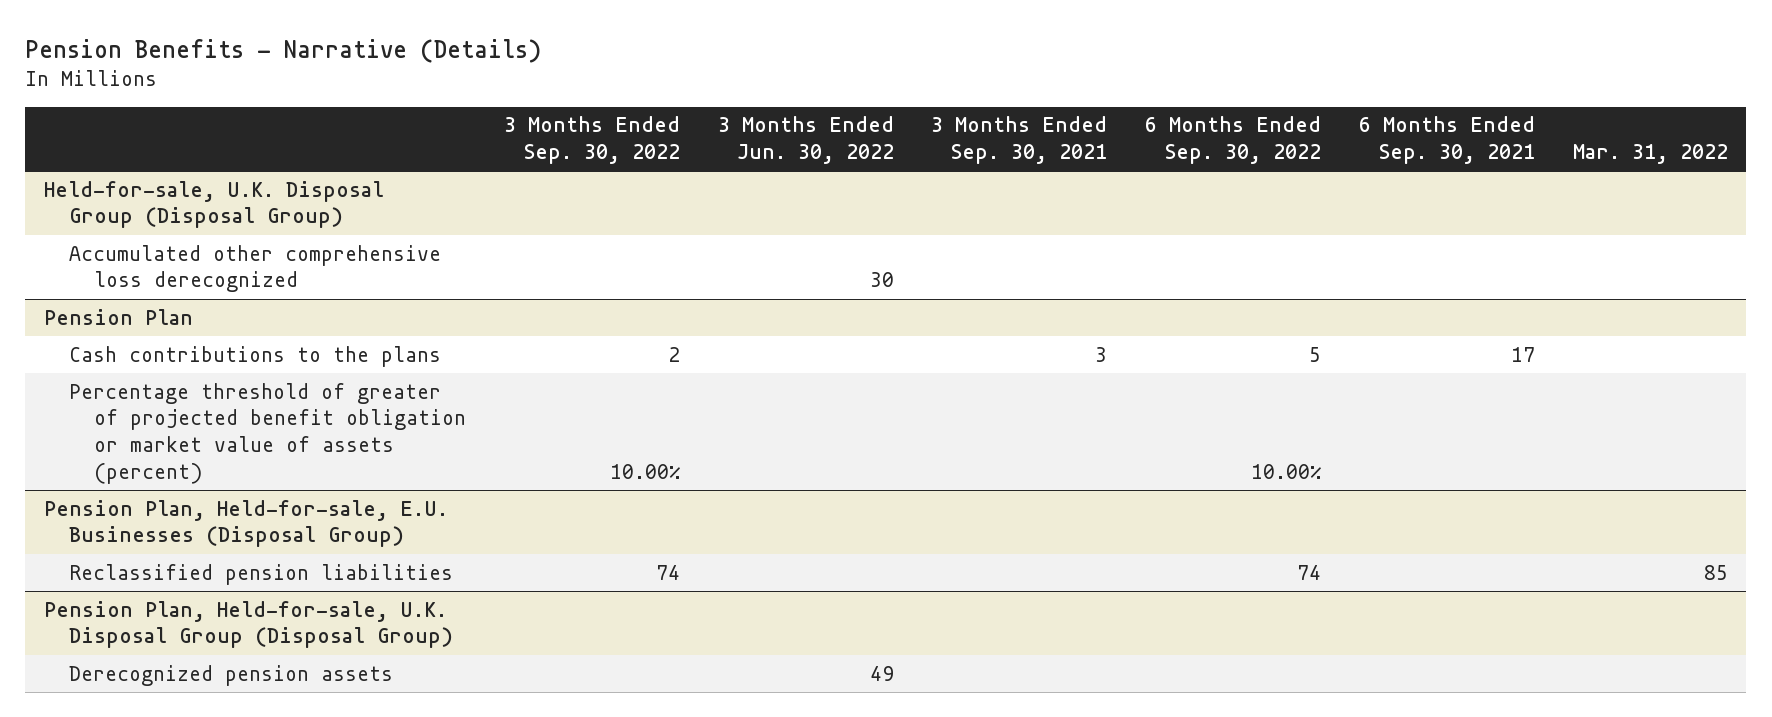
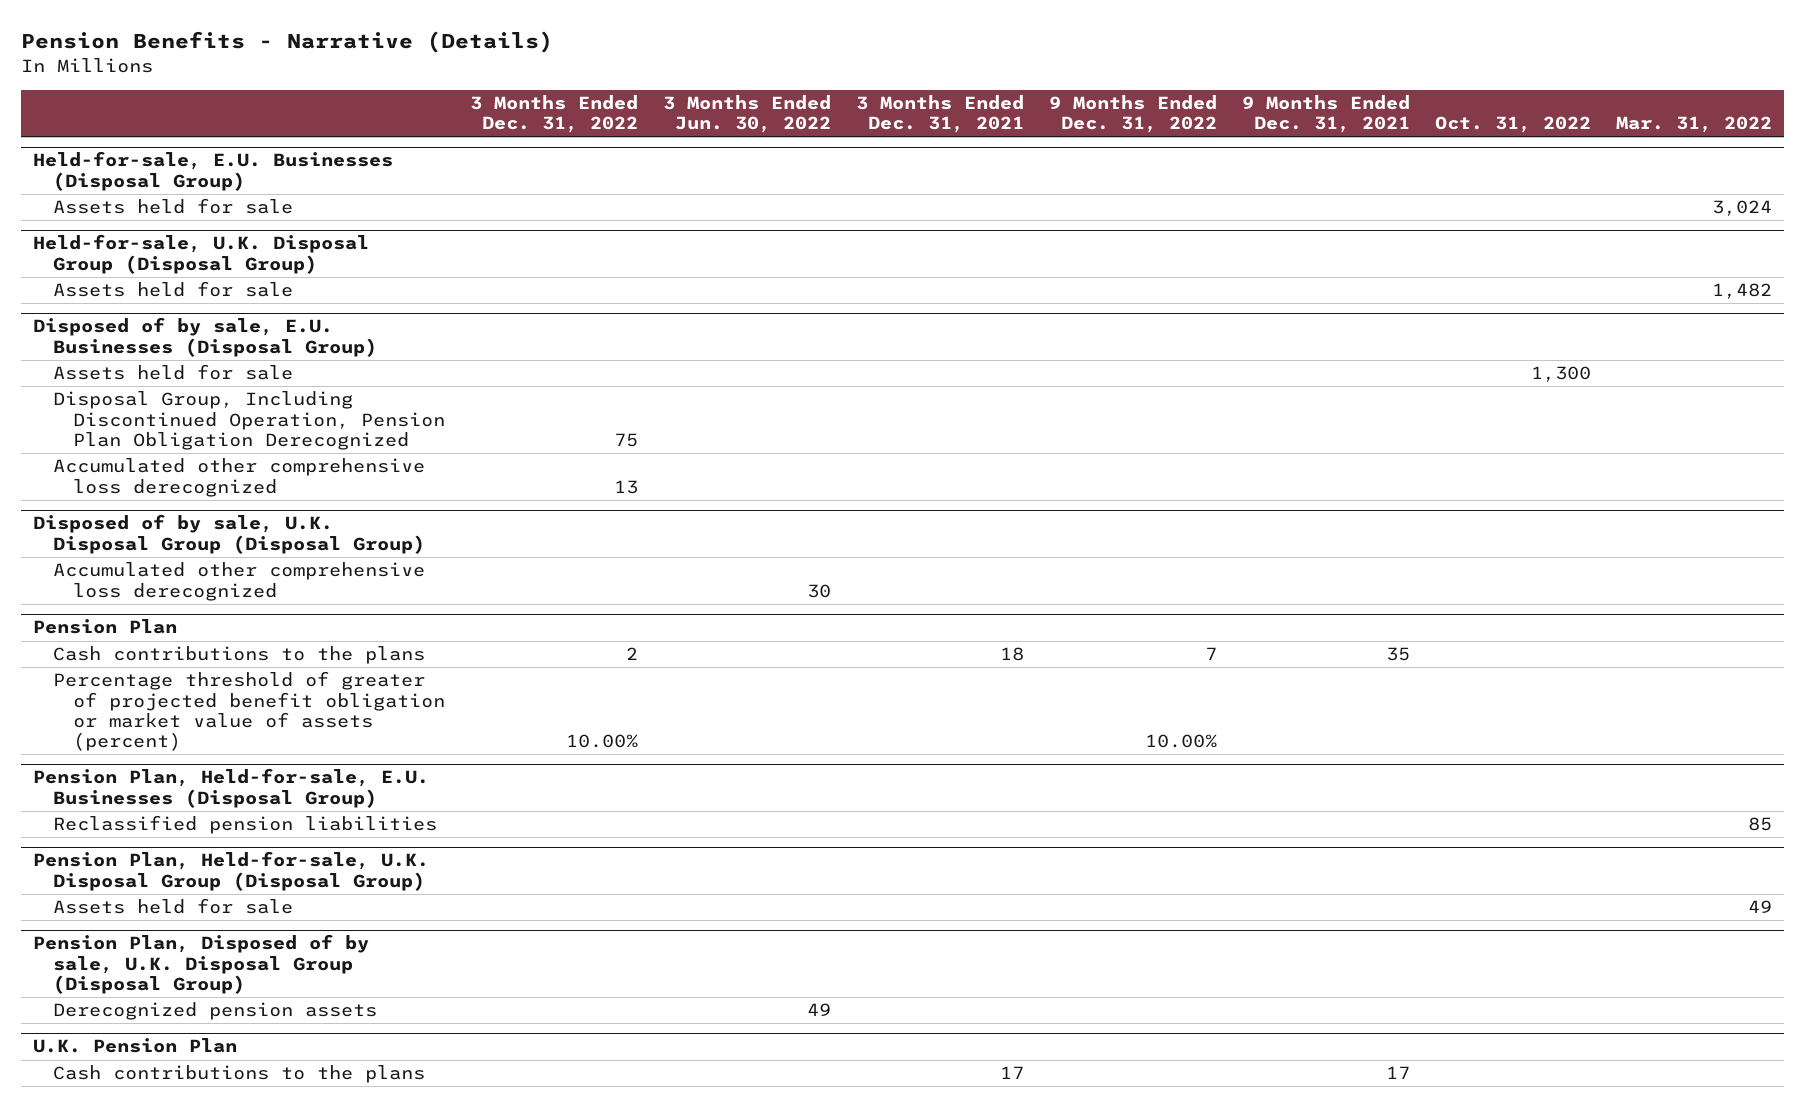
[503,116,680,165] 3 Months Ended Sep. 30, 2022 -> none
[931,116,1108,165] 3 Months Ended Sep. 30, 2021 -> none
[1145,116,1322,165] 6 Months Ended Sep. 30, 2022 -> none
[1358,116,1535,165] 6 Months Ended Sep. 30, 2021 -> none
none -> [469,94,638,134] 3 Months Ended Dec. 31, 2022
none -> [855,94,1024,134] 3 Months Ended Dec. 31, 2021
none -> [1048,94,1217,134] 9 Months Ended Dec. 31, 2022
none -> [1241,94,1410,134] 9 Months Ended Dec. 31, 2021
none -> [1434,116,1591,134] Oct. 31, 2022
none -> [33,151,394,191] Held-for-sale, E.U. Businesses (Disposal Group)
none -> [53,198,294,215] Assets held for sale
[69,244,442,293] Accumulated other comprehensive loss derecognized -> none
none -> [53,281,294,298] Assets held for sale
none -> [33,317,378,357] Disposed of by sale, E.U. Businesses (Disposal Group)
none -> [53,364,294,381] Assets held for sale
none -> [53,391,445,450] Disposal Group, Including Discontinued Operation, Pension Plan Obligation Derecognized
none -> [53,458,426,497] Accumulated other comprehensive loss derecognized
none -> [33,514,426,554] Disposed of by sale, U.K. Disposal Group (Disposal Group)
none -> [53,562,426,601] Accumulated other comprehensive loss derecognized
[69,664,394,686] Derecognized pension assets -> none
none -> [53,898,294,915] Assets held for sale
none -> [33,934,370,995] Pension Plan, Disposed of by sale, U.K. Disposal Group (Disposal Group)
none -> [53,1002,378,1021] Derecognized pension assets
none -> [33,1038,238,1054] U.K. Pension Plan
none -> [53,1065,426,1084] Cash contributions to the plans

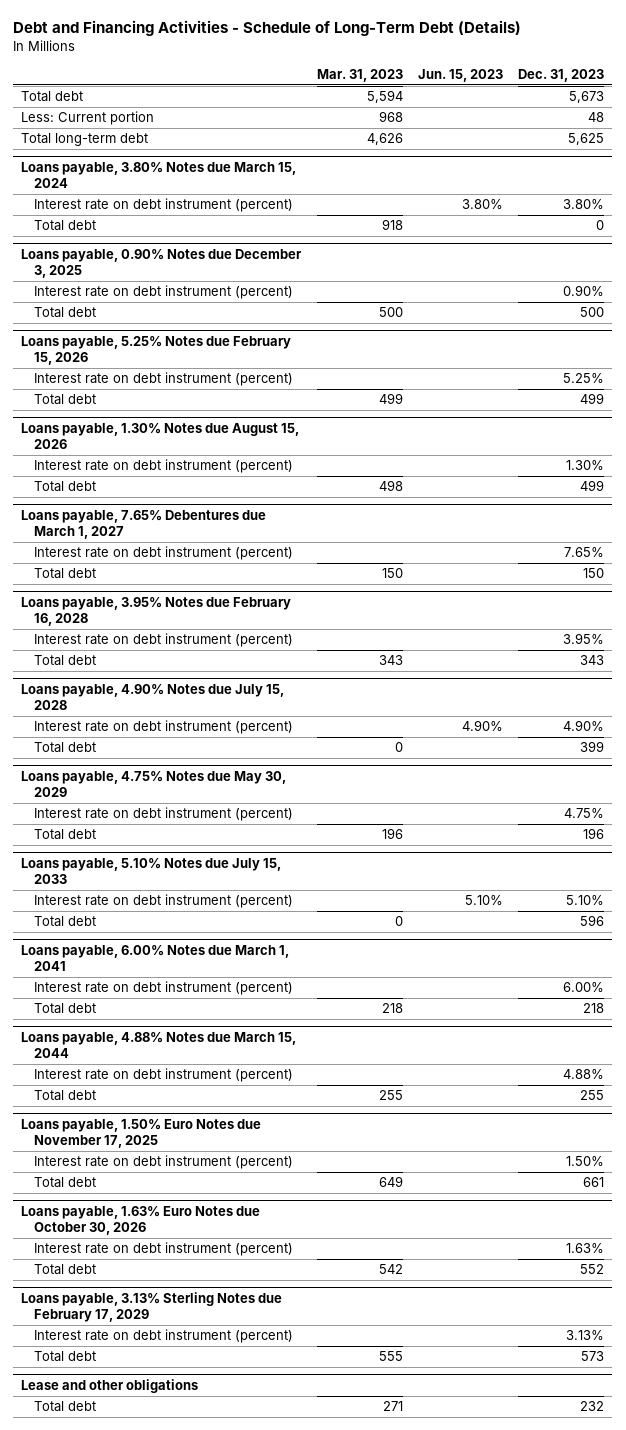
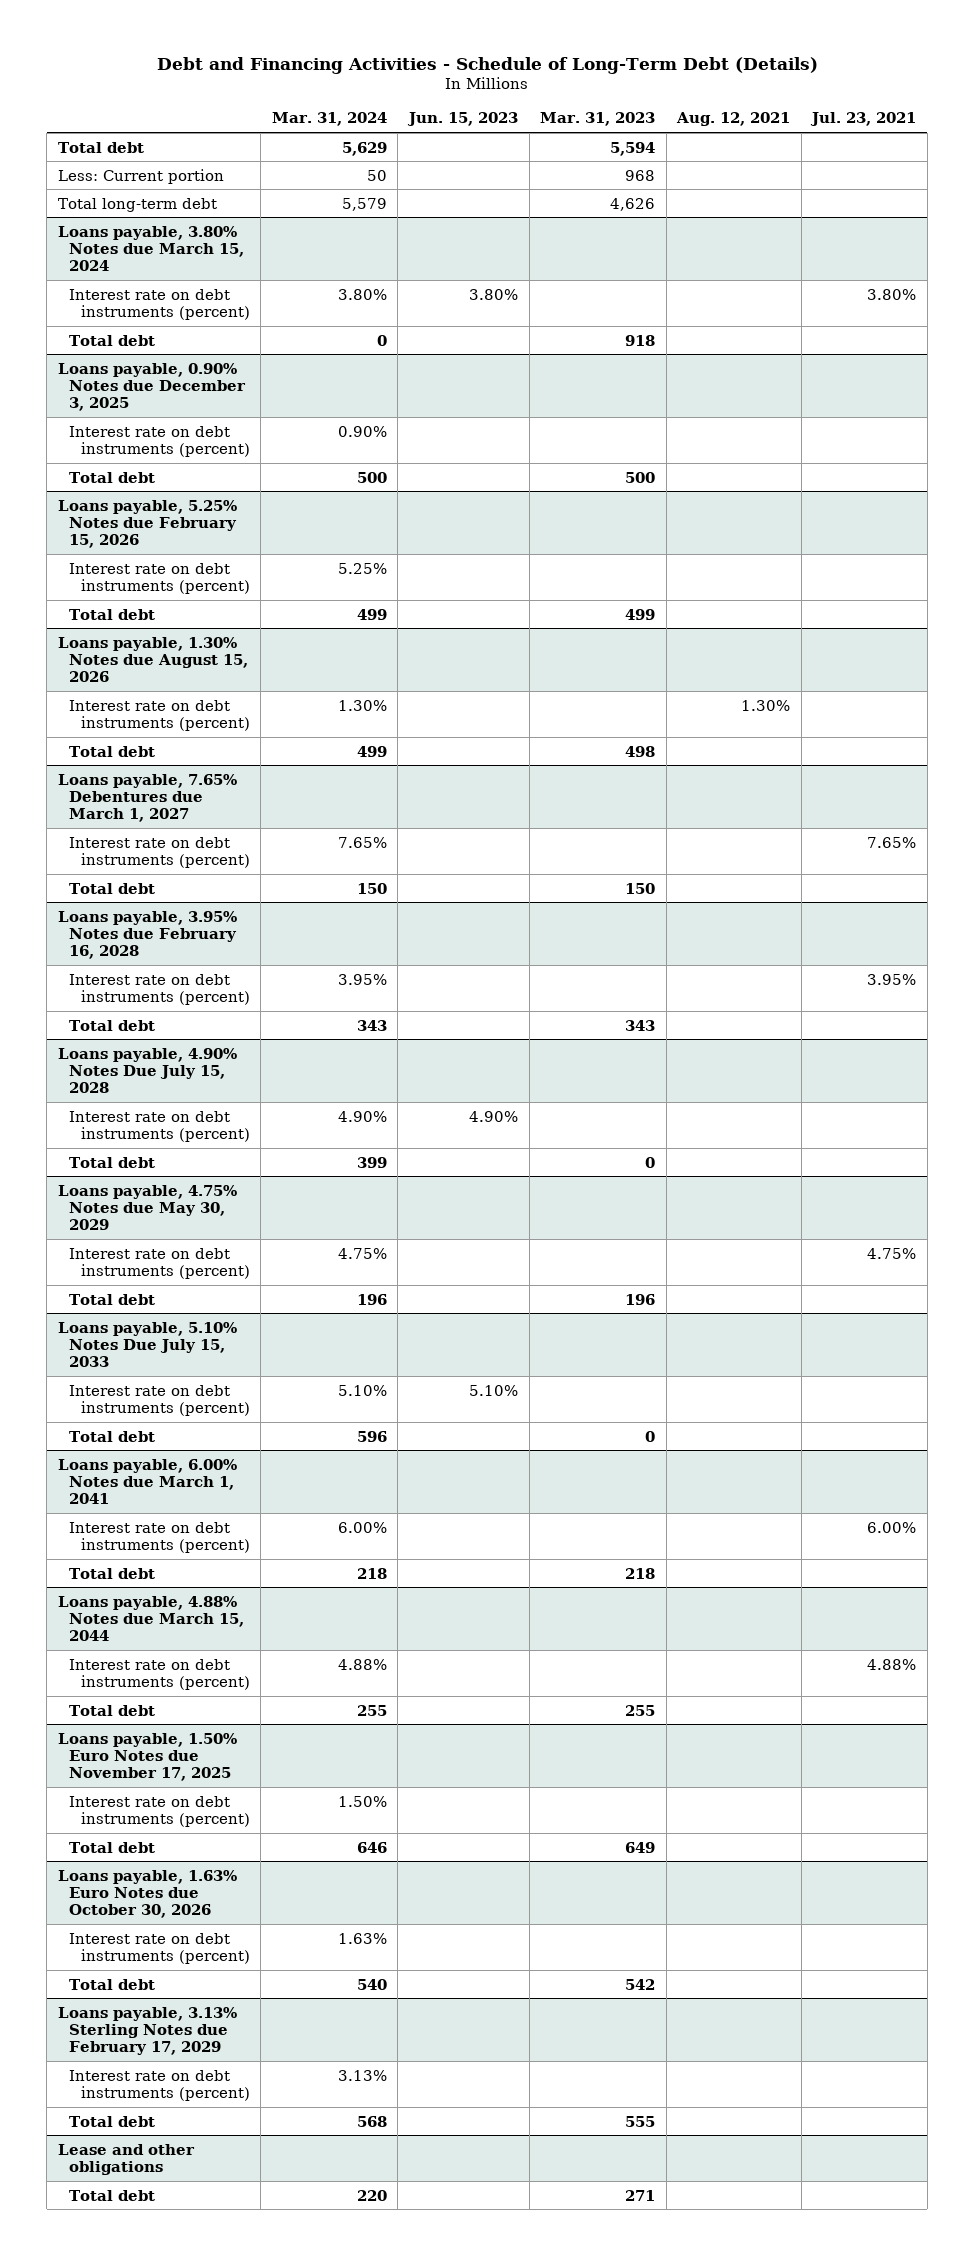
[518,69,605,83] Dec. 31, 2023 -> none
none -> [271,112,387,127] Mar. 31, 2024
none -> [676,112,791,127] Aug. 12, 2021
none -> [810,112,917,127] Jul. 23, 2021
[34,198,294,213] Interest rate on debt instrument (percent) -> [69,288,250,320] Interest rate on debt instruments (percent)
[34,285,294,300] Interest rate on debt instrument (percent) -> [69,425,250,457] Interest rate on debt instruments (percent)
[34,372,294,387] Interest rate on debt instrument (percent) -> [69,562,250,594] Interest rate on debt instruments (percent)
[34,459,294,474] Interest rate on debt instrument (percent) -> [69,699,250,731] Interest rate on debt instruments (percent)
[34,546,294,561] Interest rate on debt instrument (percent) -> [69,836,250,868] Interest rate on debt instruments (percent)
[34,633,294,648] Interest rate on debt instrument (percent) -> [69,973,250,1005] Interest rate on debt instruments (percent)
[21,684,285,711] Loans payable, 4.90% Notes due July 15, 2028 -> [57,1047,237,1093] Loans payable, 4.90% Notes Due July 15, 2028
[34,720,294,735] Interest rate on debt instrument (percent) -> [69,1110,250,1142] Interest rate on debt instruments (percent)
[34,807,294,822] Interest rate on debt instrument (percent) -> [69,1247,250,1279] Interest rate on debt instruments (percent)
[21,858,282,885] Loans payable, 5.10% Notes due July 15, 2033 -> [57,1321,237,1367] Loans payable, 5.10% Notes Due July 15, 2033
[34,894,294,909] Interest rate on debt instrument (percent) -> [69,1384,250,1416] Interest rate on debt instruments (percent)
[34,981,294,996] Interest rate on debt instrument (percent) -> [69,1521,250,1553] Interest rate on debt instruments (percent)
[34,1068,294,1083] Interest rate on debt instrument (percent) -> [69,1658,250,1690] Interest rate on debt instruments (percent)
[34,1155,294,1170] Interest rate on debt instrument (percent) -> [69,1795,250,1827] Interest rate on debt instruments (percent)
[34,1242,294,1257] Interest rate on debt instrument (percent) -> [69,1932,250,1964] Interest rate on debt instruments (percent)
[34,1329,294,1344] Interest rate on debt instrument (percent) -> [69,2069,250,2101] Interest rate on debt instruments (percent)

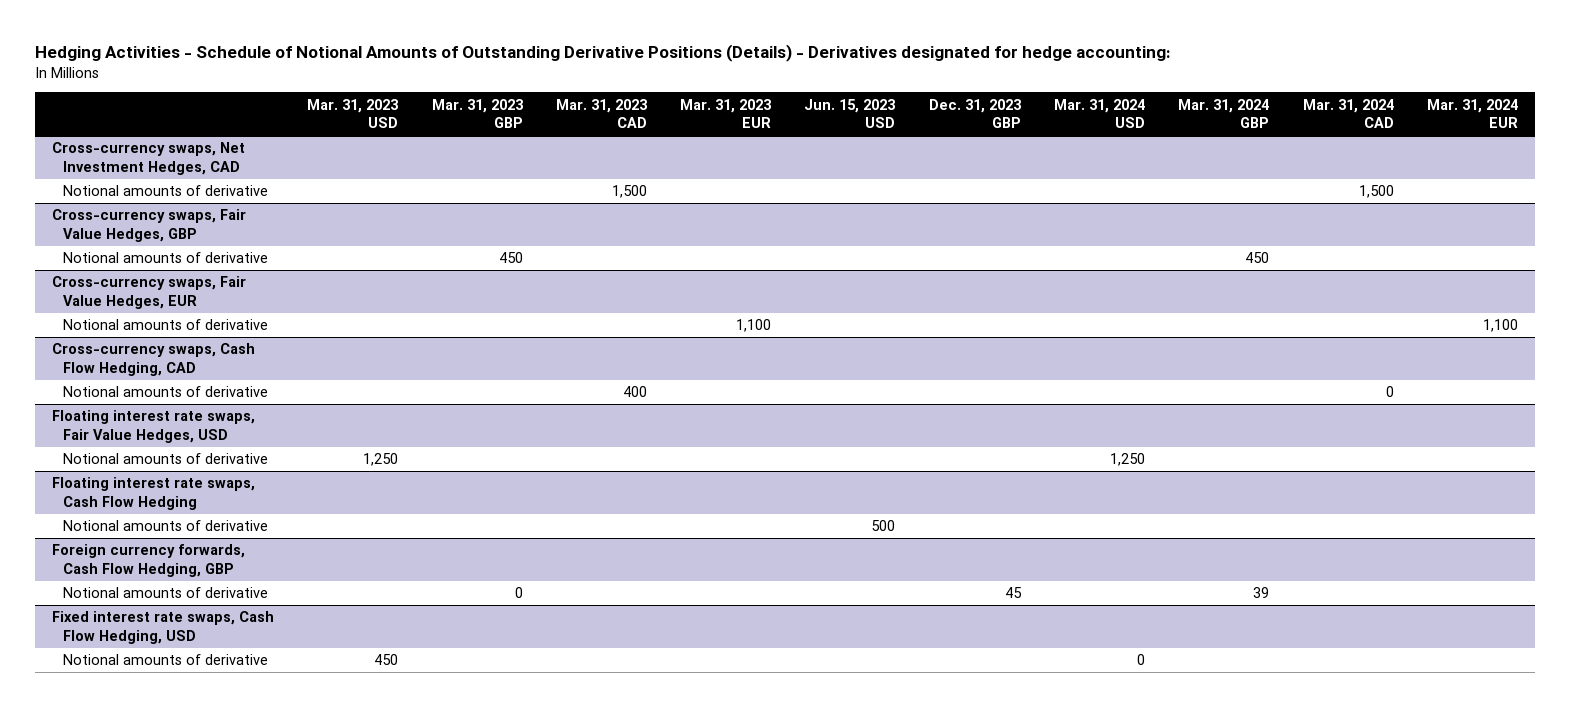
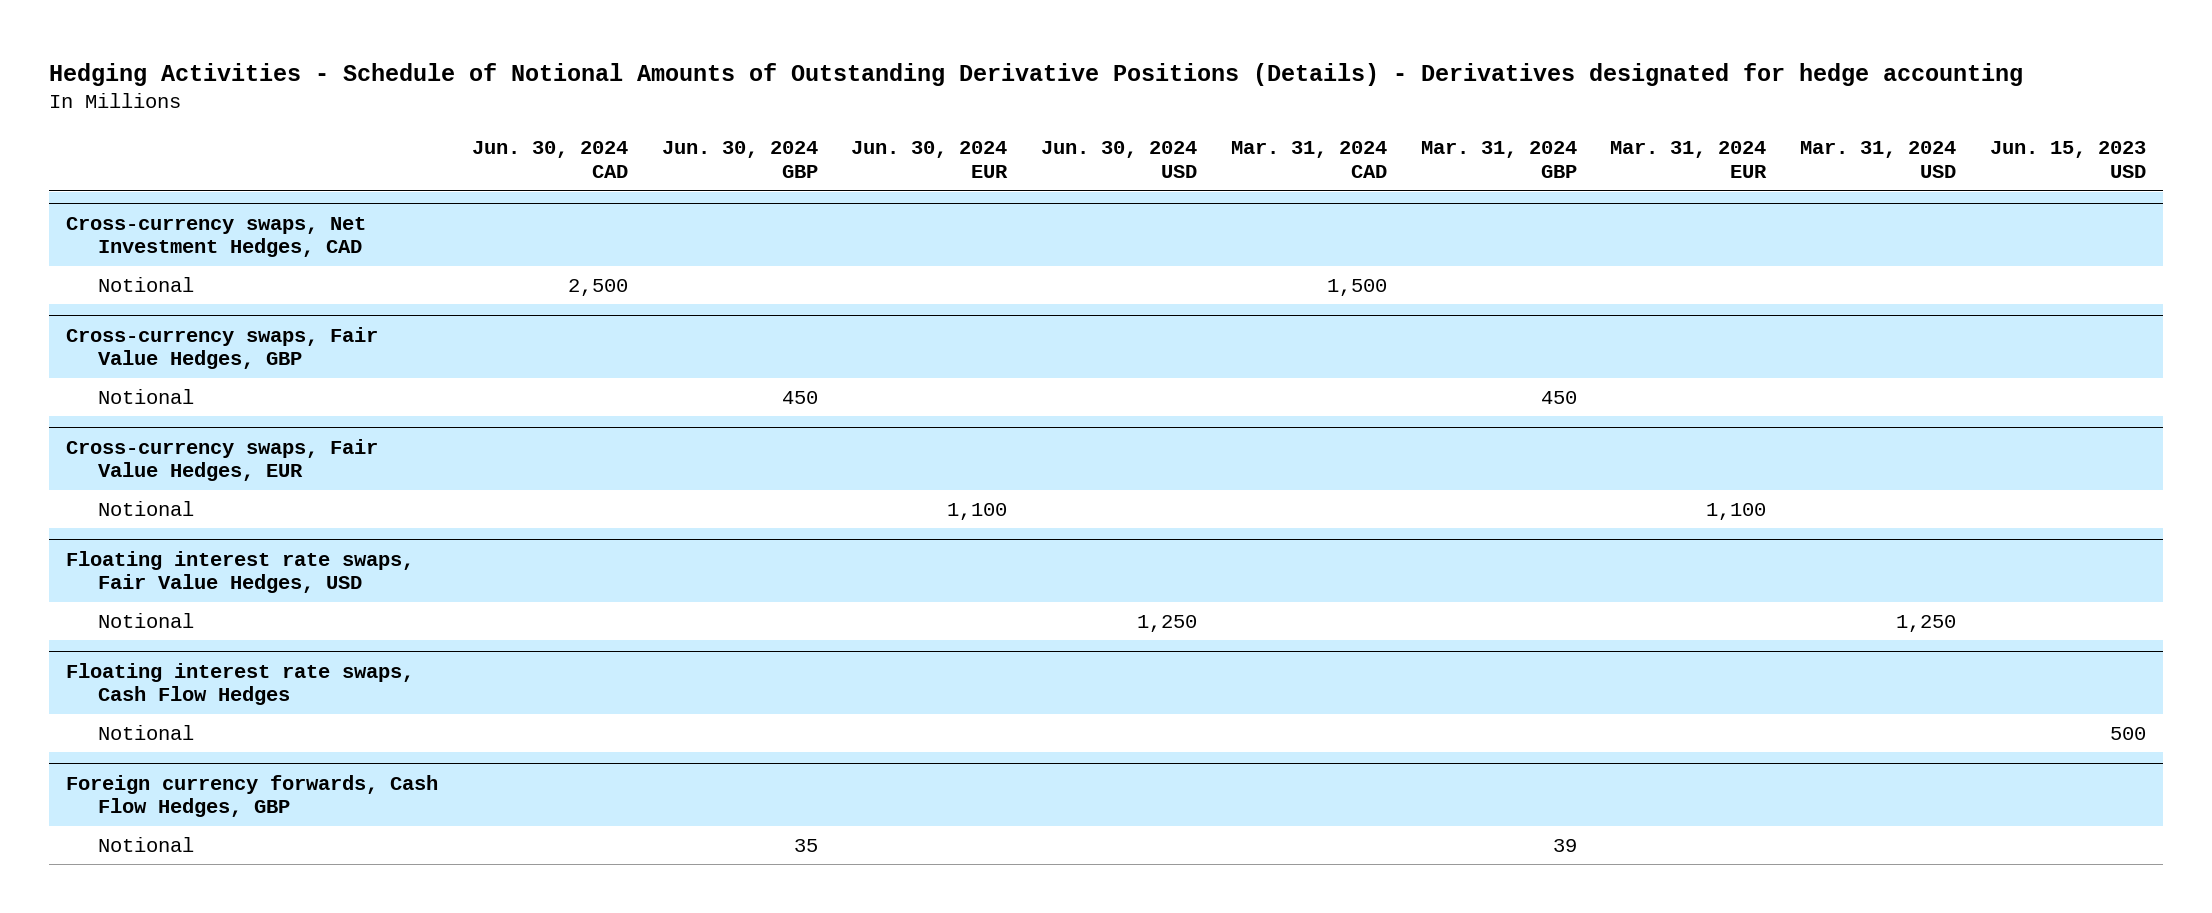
[35,44,1172,63] Hedging Activities - Schedule of Notional Amounts of Outstanding Derivative Positions (Details) - Derivatives designated for hedge accounting: -> [49,62,2024,86] Hedging Activities - Schedule of Notional Amounts of Outstanding Derivative Positions (Details) - Derivatives designated for hedge accounting
[307,98,399,129] Mar. 31, 2023 USD -> none
[431,98,523,129] Mar. 31, 2023 GBP -> none
[555,98,647,129] Mar. 31, 2023 CAD -> none
[680,98,772,129] Mar. 31, 2023 EUR -> none
[928,98,1021,129] Dec. 31, 2023 GBP -> none
none -> [471,141,628,179] Jun. 30, 2024 CAD
none -> [661,141,818,179] Jun. 30, 2024 GBP
none -> [851,141,1009,179] Jun. 30, 2024 EUR
none -> [1041,141,1198,179] Jun. 30, 2024 USD
[62,185,268,197] Notional amounts of derivative -> [97,276,194,292] Notional
[62,252,268,264] Notional amounts of derivative -> [97,388,194,404] Notional
[51,343,255,377] Cross-currency swaps, Cash Flow Hedging, CAD -> none
[62,386,268,398] Notional amounts of derivative -> none
[62,319,268,331] Notional amounts of derivative -> [97,500,194,516] Notional
[51,611,274,645] Fixed interest rate swaps, Cash Flow Hedging, USD -> none
[62,654,268,666] Notional amounts of derivative -> none
[62,453,268,465] Notional amounts of derivative -> [97,612,194,628] Notional
[51,477,255,511] Floating interest rate swaps, Cash Flow Hedging -> [66,662,415,706] Floating interest rate swaps, Cash Flow Hedges
[62,520,268,532] Notional amounts of derivative -> [97,724,194,740] Notional
[51,544,245,578] Foreign currency forwards, Cash Flow Hedging, GBP -> [66,774,439,818] Foreign currency forwards, Cash Flow Hedges, GBP
[62,587,268,599] Notional amounts of derivative -> [97,836,194,852] Notional

